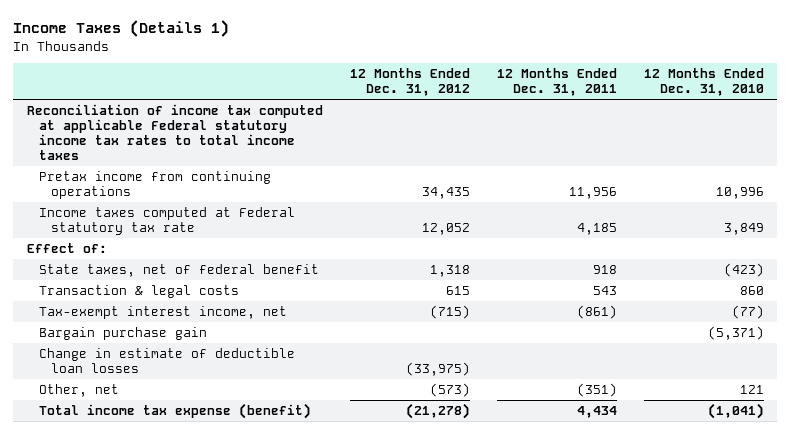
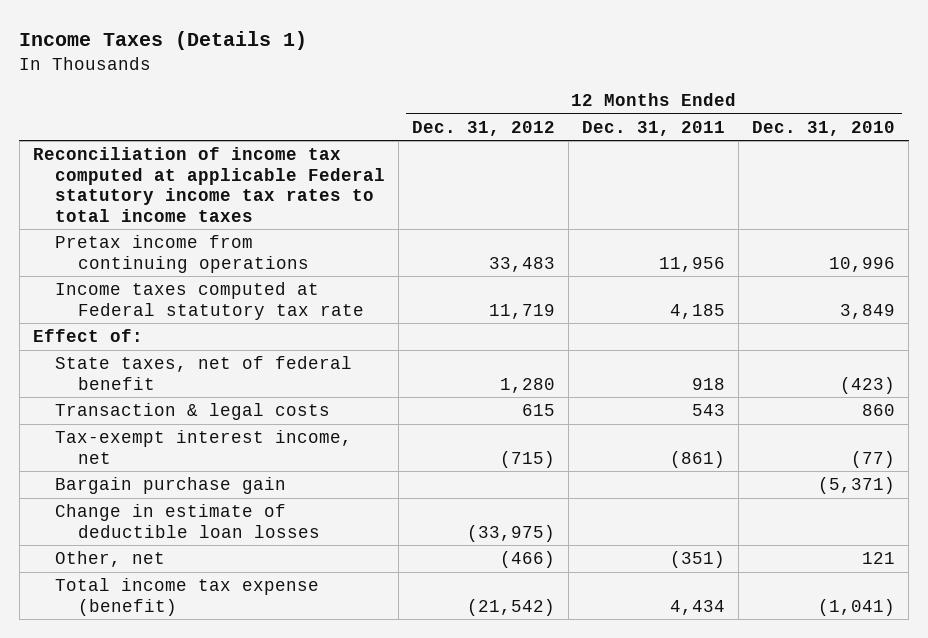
[421,186,470,199] 34,435 -> [489,256,556,272] 33,483
[421,222,470,235] 12,052 -> [489,303,556,319] 11,719
[429,264,470,277] 1,318 -> [500,377,556,393] 1,280
[429,382,470,397] (573) -> [500,551,556,569] (466)
[405,402,470,419] (21,278) -> [467,598,556,616] (21,542)

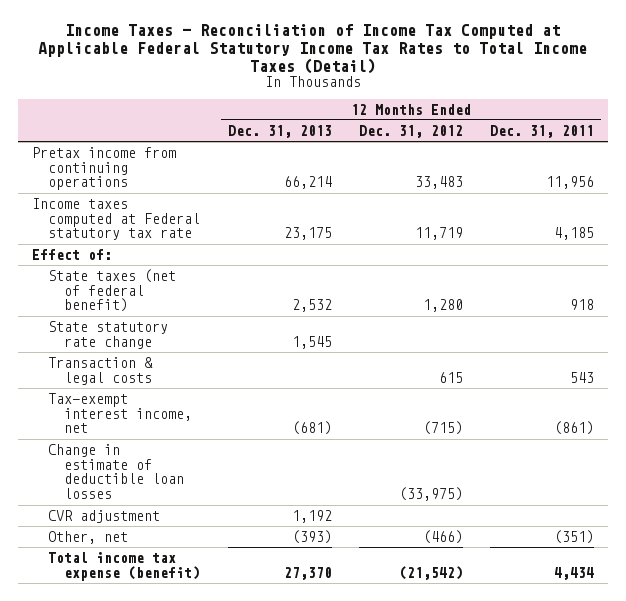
[19,31,308,51] Income Taxes (Details 1) -> [37,23,587,74] Income Taxes - Reconciliation of Income Tax Computed at Applicable Federal Statutory Income Tax Rates to Total Income Taxes (Detail)
[752,120,896,136] Dec. 31, 2010 -> none
none -> [227,124,332,138] Dec. 31, 2013
[32,147,386,222] Reconciliation of income tax computed at applicable Federal statutory income tax rates to total income taxes -> none
[55,356,353,390] State taxes, net of federal benefit -> [48,268,177,313] State taxes (net of federal benefit)
none -> [48,320,169,349] State statutory rate change
[55,477,287,495] Bargain purchase gain -> none
none -> [48,509,161,523] CVR adjustment

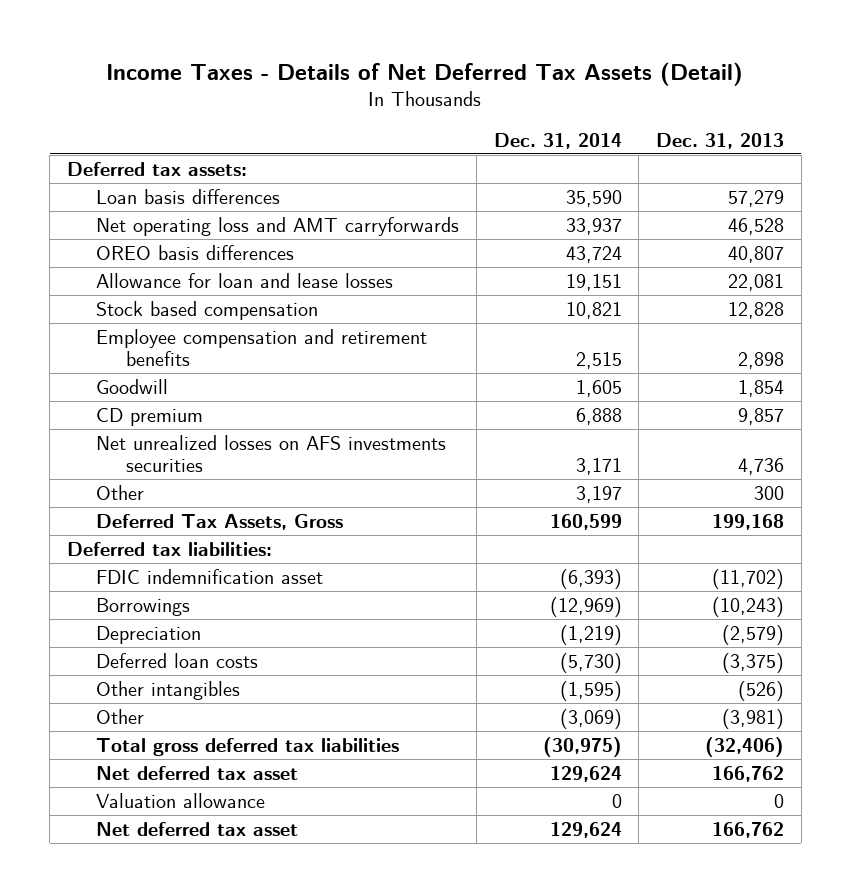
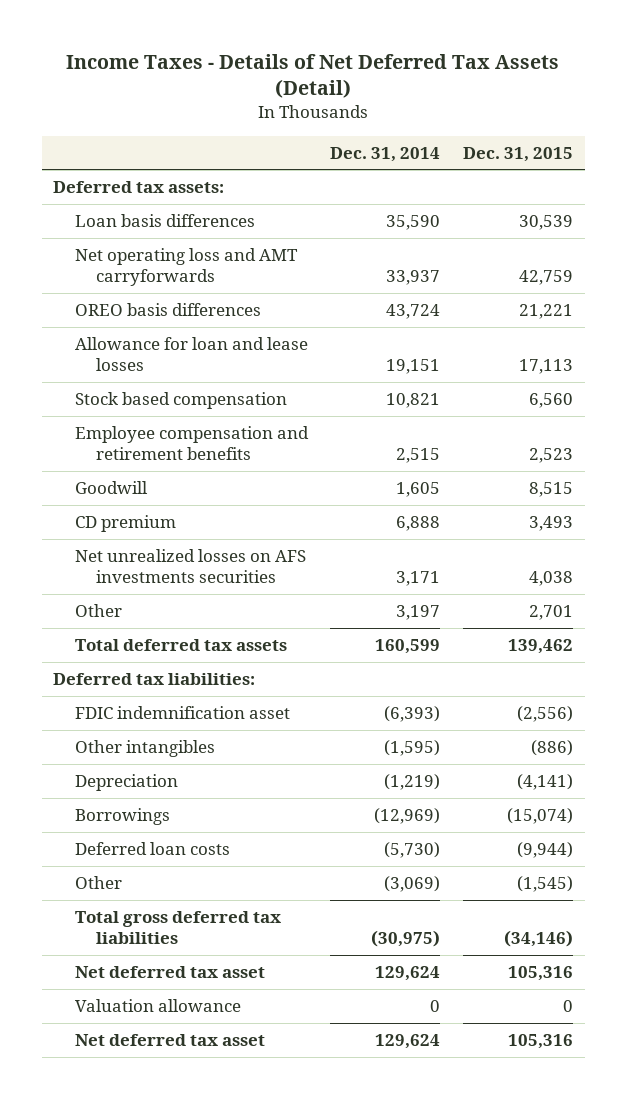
[656,132,785,149] Dec. 31, 2013 -> none
none -> [463,146,574,162] Dec. 31, 2015
[96,513,344,530] Deferred Tax Assets, Gross -> [74,639,287,652] Total deferred tax assets
[96,680,241,700] Other intangibles -> [74,740,215,758] Other intangibles
[96,597,191,616] Borrowings -> [74,808,170,826] Borrowings

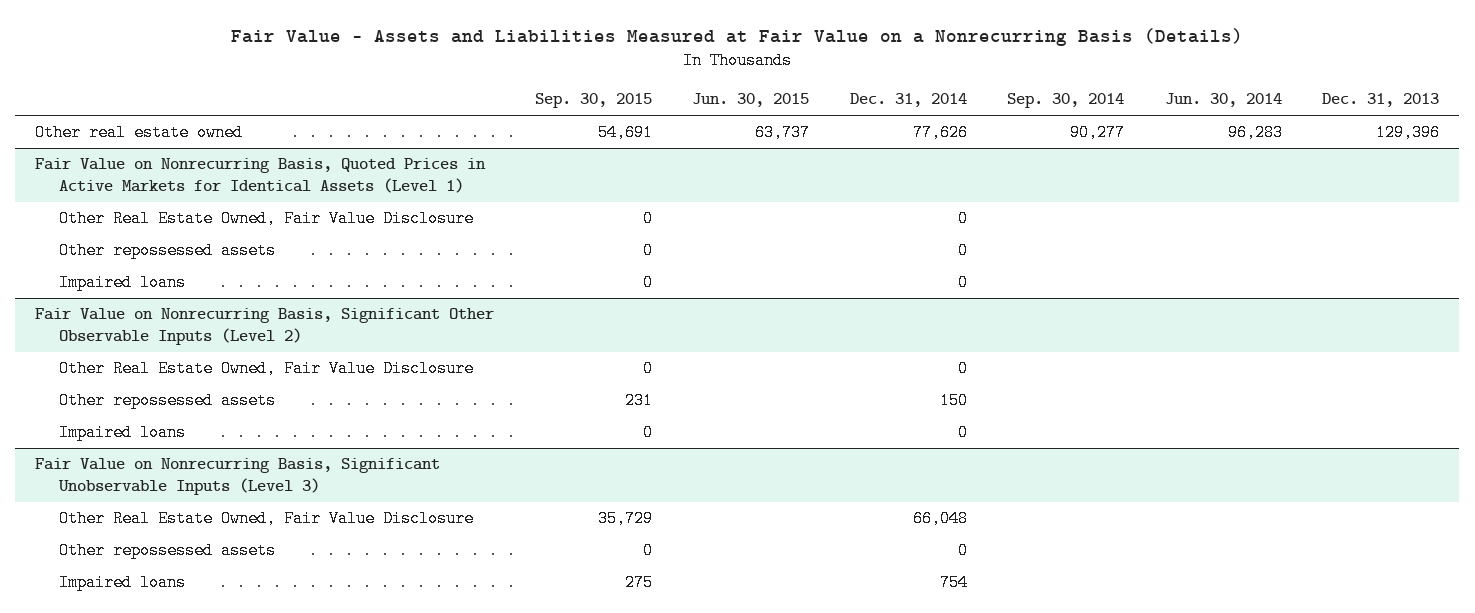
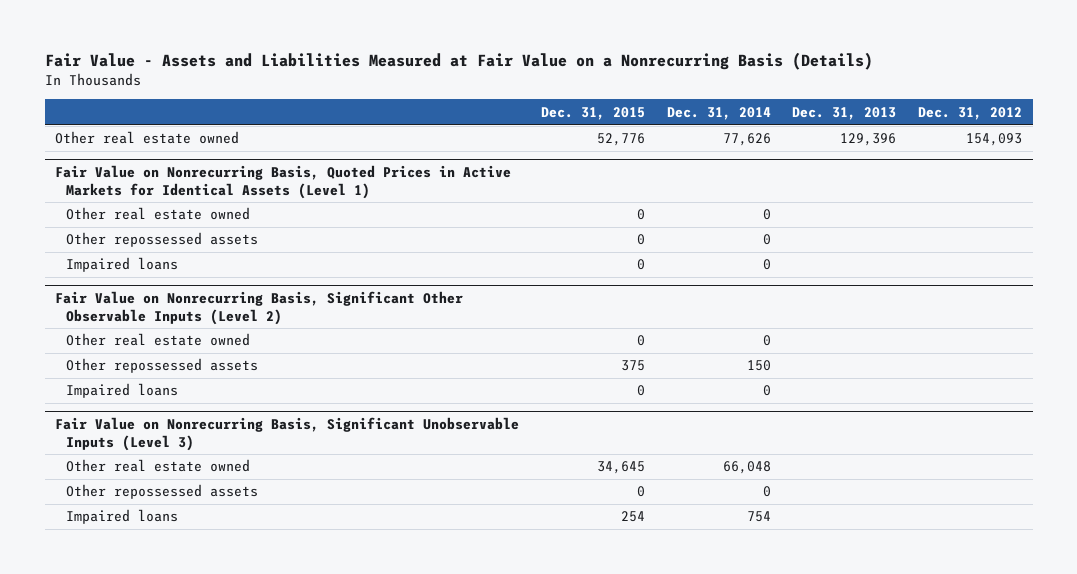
[534,93,652,109] Sep. 30, 2015 -> none
[692,93,810,108] Jun. 30, 2015 -> none
[1007,93,1125,109] Sep. 30, 2014 -> none
[1164,93,1282,108] Jun. 30, 2014 -> none
none -> [541,106,646,120] Dec. 31, 2015
none -> [917,106,1022,120] Dec. 31, 2012
[59,210,475,228] Other Real Estate Owned, Fair Value Disclosure -> [65,207,250,221] Other real estate owned
[59,360,475,378] Other Real Estate Owned, Fair Value Disclosure -> [65,333,250,347] Other real estate owned
[59,510,475,528] Other Real Estate Owned, Fair Value Disclosure -> [65,459,250,473] Other real estate owned

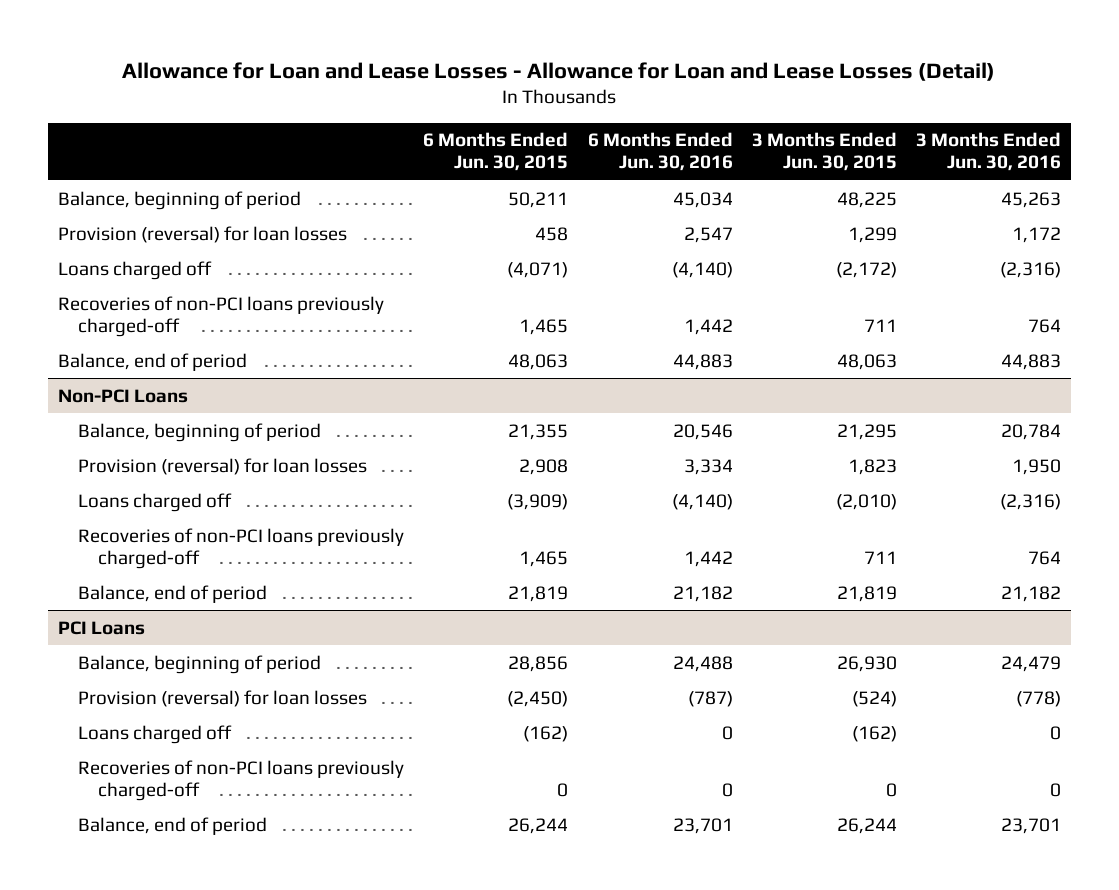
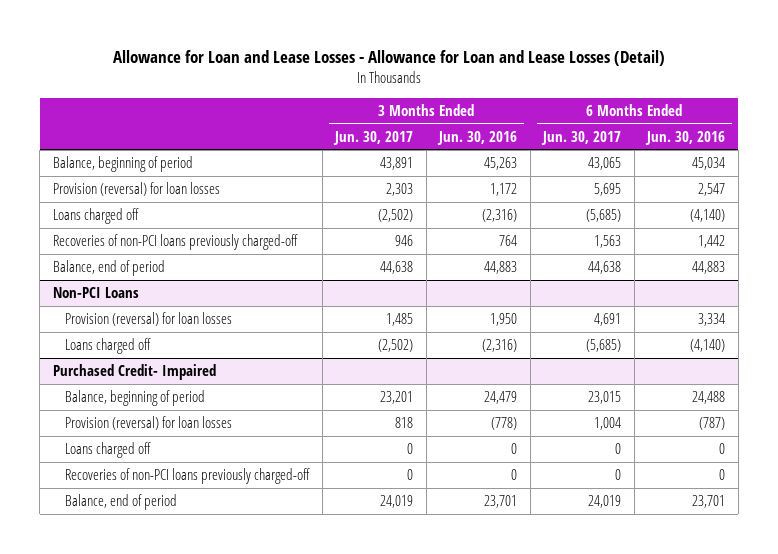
[423,132,569,172] 6 Months Ended Jun. 30, 2015 -> none
[751,132,897,172] 3 Months Ended Jun. 30, 2015 -> none
none -> [333,130,414,145] Jun. 30, 2017
none -> [541,130,622,145] Jun. 30, 2017
[77,422,321,442] Balance, beginning of period -> none
[77,527,404,569] Recoveries of non-PCI loans previously charged-off -> none
[77,584,267,603] Balance, end of period -> none
[57,620,145,635] PCI Loans -> [52,364,216,381] Purchased Credit- Impaired

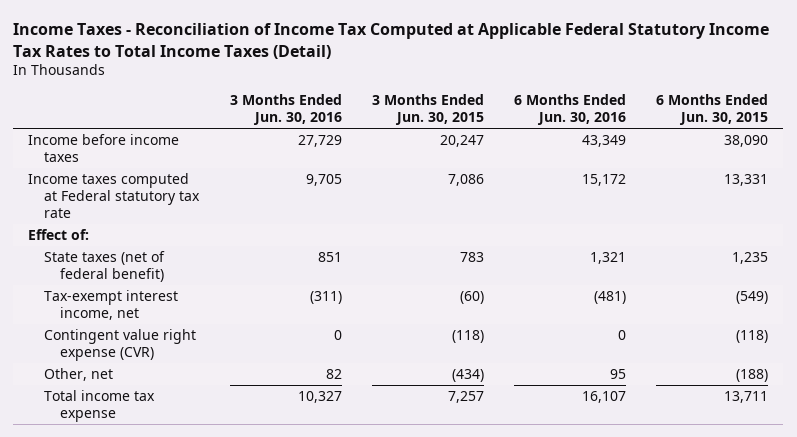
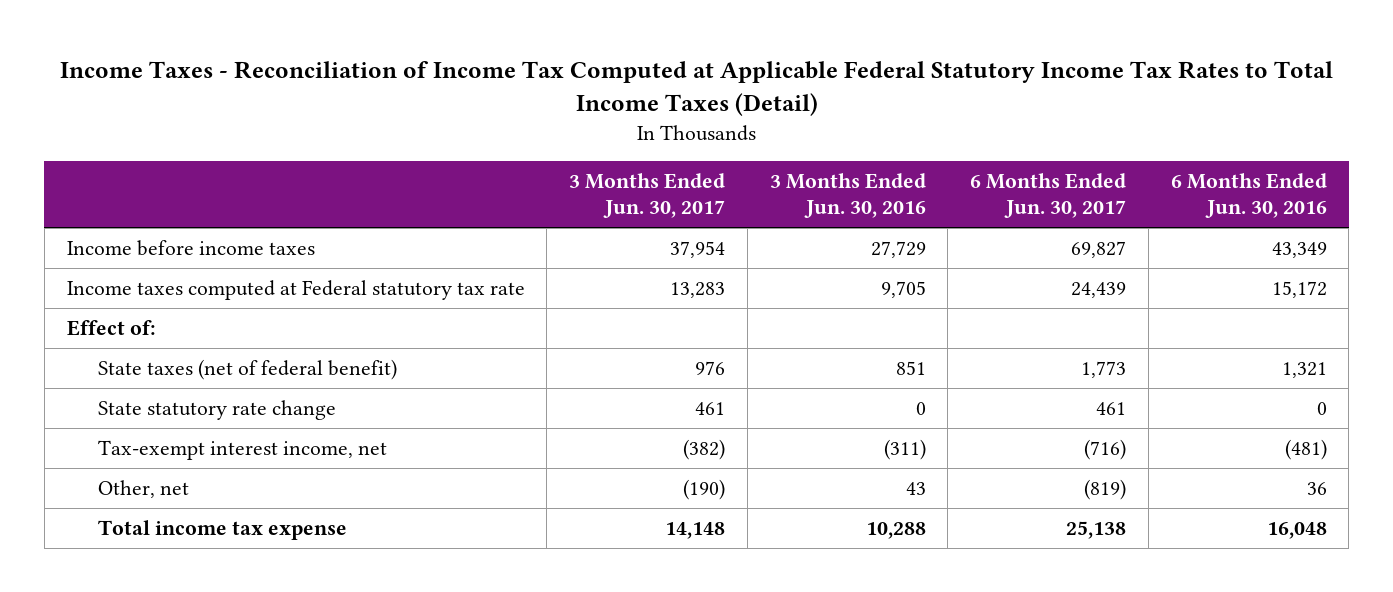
[371,94,484,126] 3 Months Ended Jun. 30, 2015 -> none
[656,94,769,126] 6 Months Ended Jun. 30, 2015 -> none
none -> [569,173,726,219] 3 Months Ended Jun. 30, 2017
none -> [970,173,1127,219] 6 Months Ended Jun. 30, 2017
none -> [97,399,336,420] State statutory rate change
[44,329,197,361] Contingent value right expense (CVR) -> none
[325,369,342,380] 82 -> [905,481,926,495] 43
[609,369,626,380] 95 -> [1306,481,1327,495] 36
[297,391,342,404] 10,327 -> [865,521,926,539] 10,288
[581,391,626,404] 16,107 -> [1266,521,1327,539] 16,048

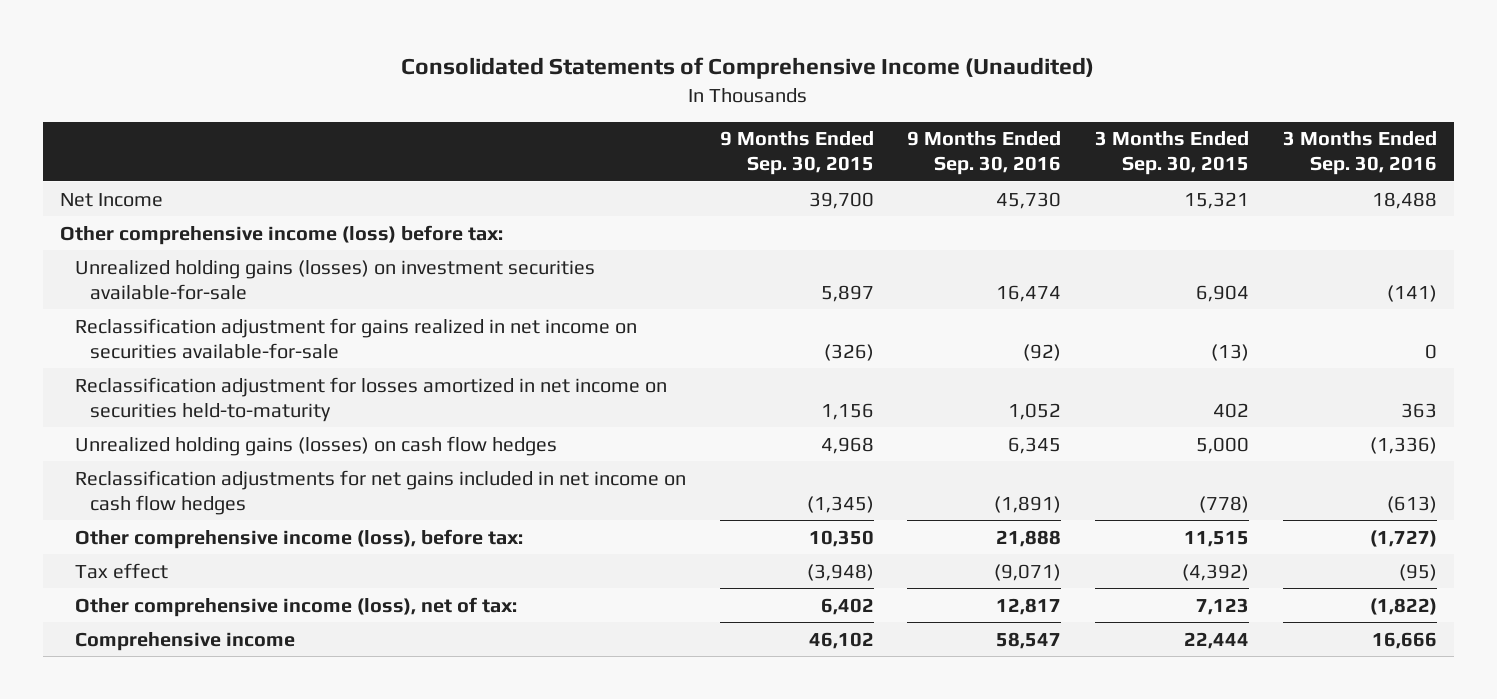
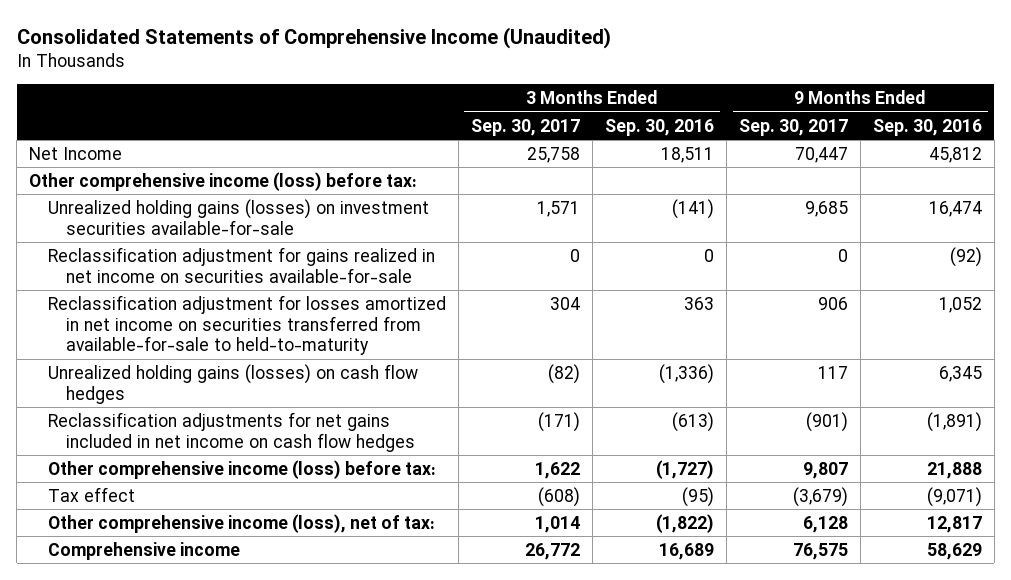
[719,131,874,176] 9 Months Ended Sep. 30, 2015 -> none
[1095,131,1250,176] 3 Months Ended Sep. 30, 2015 -> none
none -> [470,118,580,136] Sep. 30, 2017
none -> [738,118,848,136] Sep. 30, 2017
[996,191,1062,209] 45,730 -> [928,146,982,163] 45,812
[1371,191,1437,209] 18,488 -> [660,146,714,163] 18,511
[74,376,667,422] Reclassification adjustment for losses amortized in net income on securities held-to-maturity -> [47,294,446,356] Reclassification adjustment for losses amortized in net income on securities transferred from available-for-sale to held-to-maturity
[74,528,523,549] Other comprehensive income (loss), before tax: -> [47,459,436,479] Other comprehensive income (loss) before tax:
[996,631,1062,649] 58,547 -> [926,542,982,560] 58,629
[1371,631,1437,649] 16,666 -> [658,542,714,560] 16,689

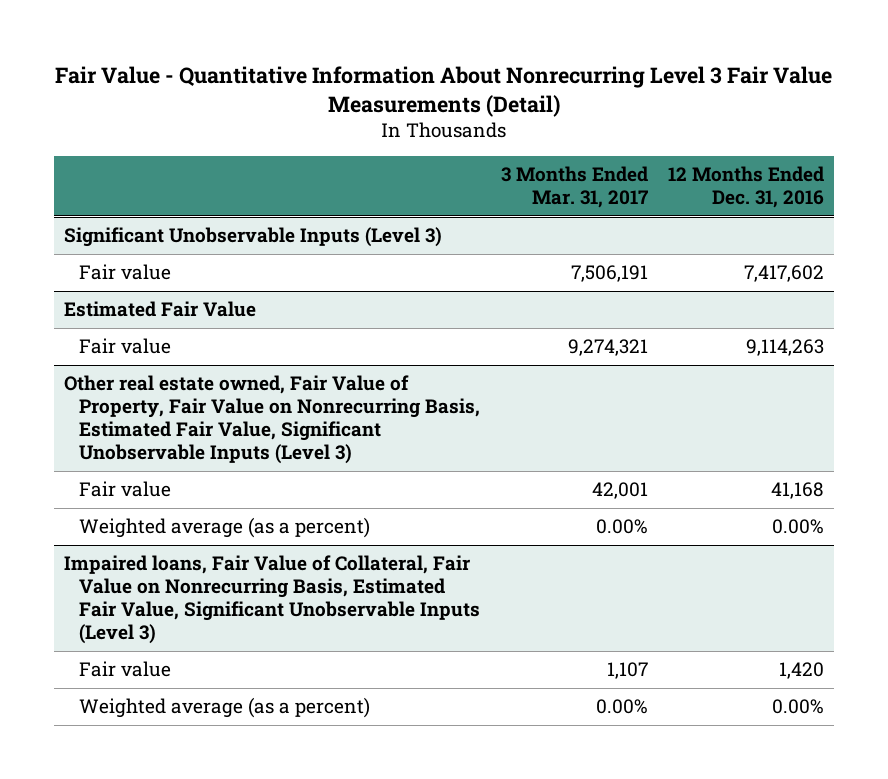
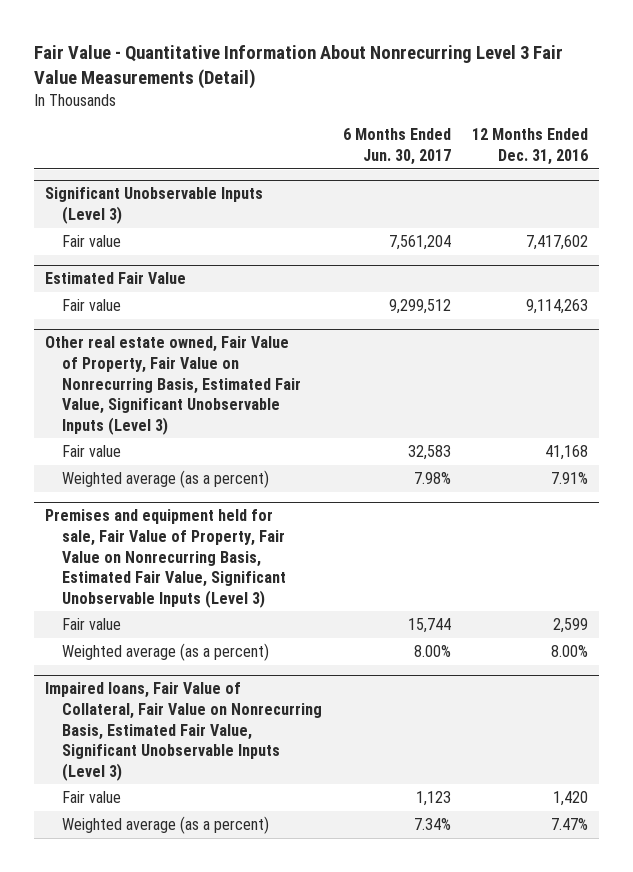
[500,166,648,209] 3 Months Ended Mar. 31, 2017 -> none
none -> [343,128,452,166] 6 Months Ended Jun. 30, 2017
[771,519,824,535] 0.00% -> [551,472,589,485] 7.91%
none -> [44,509,287,608] Premises and equipment held for sale, Fair Value of Property, Fair Value on Nonrecurring Basis, Estimated Fair Value, Significant Unobservable Inputs (Level 3)
none -> [62,618,122,631] Fair value
none -> [62,643,270,662] Weighted average (as a percent)
[771,699,824,715] 0.00% -> [551,818,589,831] 7.47%

